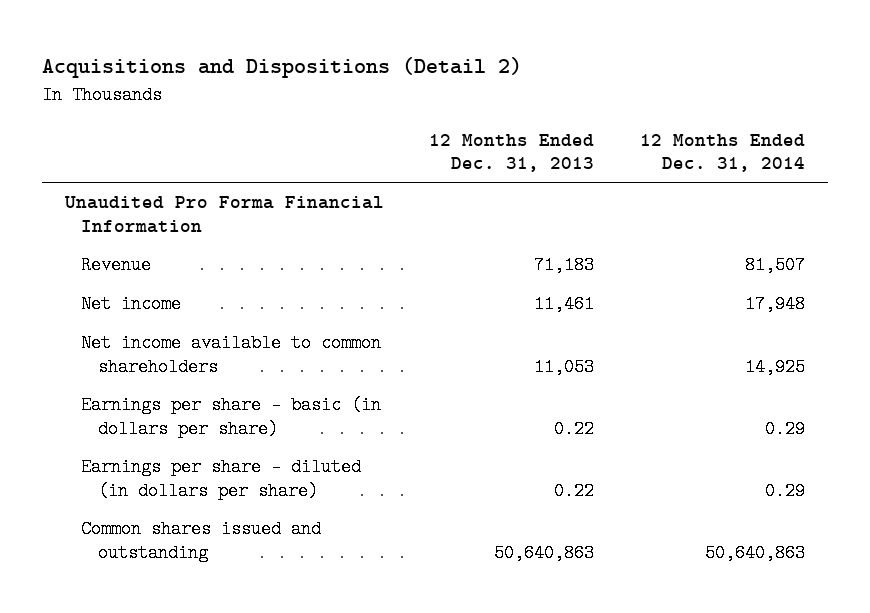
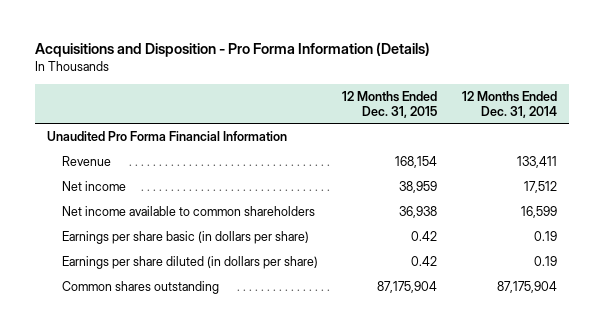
[41,57,522,79] Acquisitions and Dispositions (Detail 2) -> [34,42,430,58] Acquisitions and Disposition - Pro Forma Information (Details)
[429,133,595,172] 12 Months Ended Dec. 31, 2013 -> none
none -> [342,90,438,118] 12 Months Ended Dec. 31, 2015
[744,256,805,275] 81,507 -> [517,155,558,168] 133,411
[744,295,805,314] 17,948 -> [524,180,558,193] 17,512
[744,357,805,376] 14,925 -> [521,205,558,218] 16,599
[81,396,382,438] Earnings per share - basic (in dollars per share) -> [61,230,309,244] Earnings per share basic (in dollars per share)
[764,419,805,438] 0.29 -> [534,230,558,241] 0.19
[81,458,362,500] Earnings per share - diluted (in dollars per share) -> [61,255,318,269] Earnings per share diluted (in dollars per share)
[764,481,805,500] 0.29 -> [534,255,558,266] 0.19
[81,520,322,562] Common shares issued and outstanding -> [61,280,219,294] Common shares outstanding
[704,543,805,562] 50,640,863 -> [497,280,558,293] 87,175,904

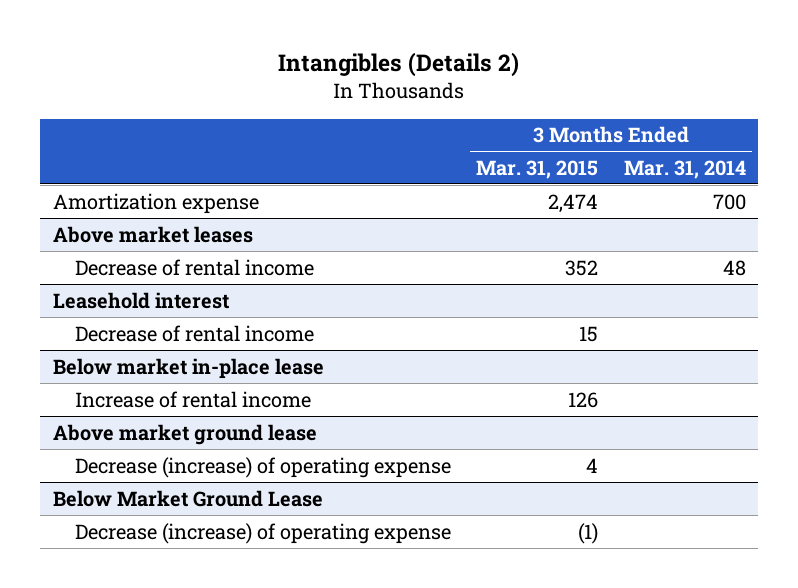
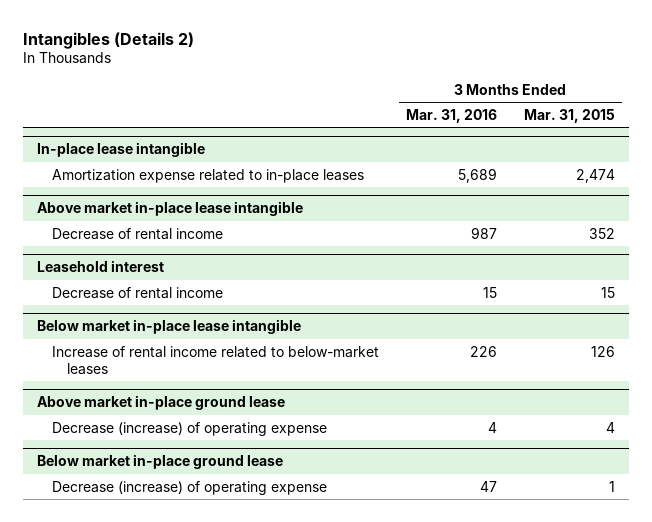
[623,159,746,179] Mar. 31, 2014 -> none
none -> [405,108,497,123] Mar. 31, 2016
none -> [36,142,205,158] In-place lease intangible
[52,192,259,214] Amortization expense -> [51,168,364,183] Amortization expense related to in-place leases
[52,225,253,243] Above market leases -> [36,201,303,217] Above market in-place lease intangible
[52,357,324,379] Below market in-place lease -> [36,319,301,335] Below market in-place lease intangible
[75,390,312,408] Increase of rental income -> [51,345,379,375] Increase of rental income related to below-market leases
[52,423,317,445] Above market ground lease -> [36,395,285,411] Above market in-place ground lease
[52,489,323,507] Below Market Ground Lease -> [36,454,283,470] Below market in-place ground lease
[578,522,599,544] (1) -> [608,480,615,492] 1

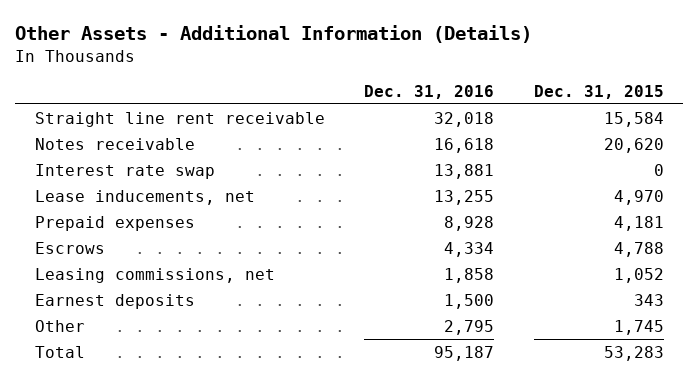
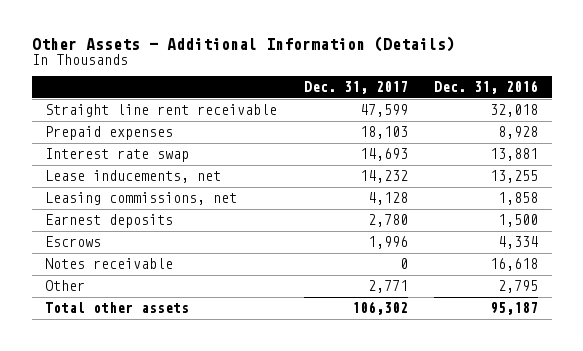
[533,84,664,99] Dec. 31, 2015 -> none
none -> [303,81,408,95] Dec. 31, 2017
[34,215,195,231] Prepaid expenses -> [45,126,174,141] Prepaid expenses
[34,241,105,254] Escrows -> [45,236,102,248] Escrows
[34,137,195,150] Notes receivable -> [45,258,174,270] Notes receivable
[34,345,85,358] Total -> [45,302,190,314] Total other assets

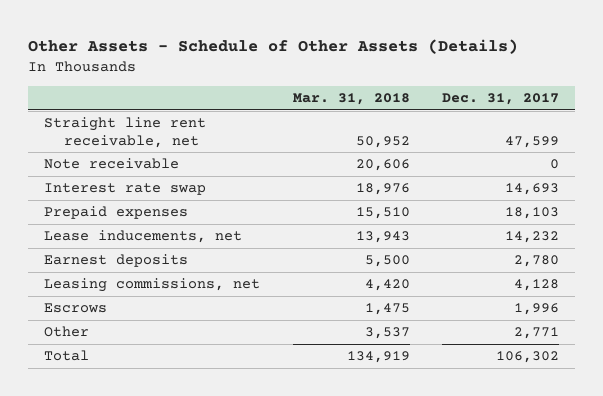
[31,35,455,52] Other Assets - Additional Information (Details) -> [28,39,519,55] Other Assets - Schedule of Other Assets (Details)
[434,80,539,95] Dec. 31, 2016 -> none
none -> [292,93,410,106] Mar. 31, 2018
[45,104,278,118] Straight line rent receivable -> [44,117,207,148] Straight line rent receivable, net
none -> [44,158,180,170] Note receivable
[45,126,174,141] Prepaid expenses -> [44,206,189,220] Prepaid expenses
[45,192,238,206] Leasing commissions, net -> [44,278,261,293] Leasing commissions, net
[45,258,174,270] Notes receivable -> none
[45,302,190,314] Total other assets -> [44,350,90,362] Total

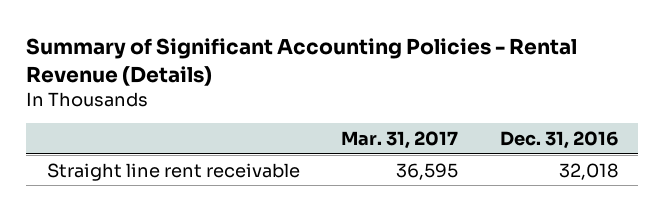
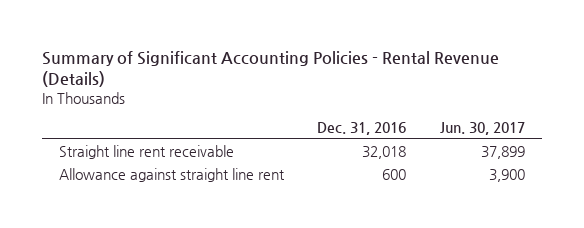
[341,131,459,150] Mar. 31, 2017 -> none
none -> [440,122,526,136] Jun. 30, 2017
none -> [58,168,285,183] Allowance against straight line rent

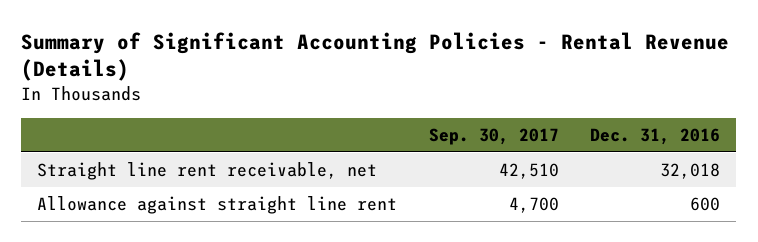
[440,122,526,136] Jun. 30, 2017 -> none
none -> [428,128,559,146] Sep. 30, 2017
[58,145,234,160] Straight line rent receivable -> [37,162,378,181] Straight line rent receivable, net

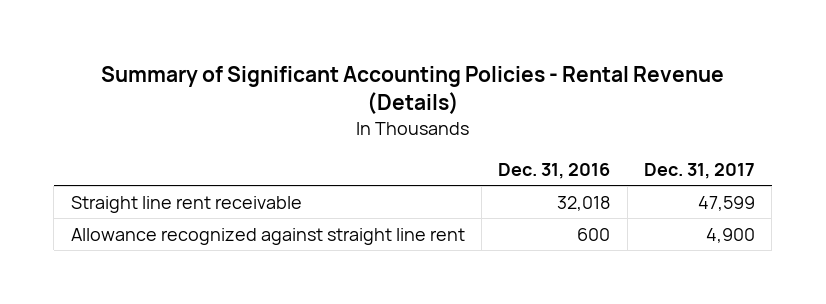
[428,128,559,146] Sep. 30, 2017 -> none
none -> [643,162,755,179] Dec. 31, 2017
[37,162,378,181] Straight line rent receivable, net -> [70,195,302,213] Straight line rent receivable
[37,196,398,215] Allowance against straight line rent -> [70,227,465,245] Allowance recognized against straight line rent

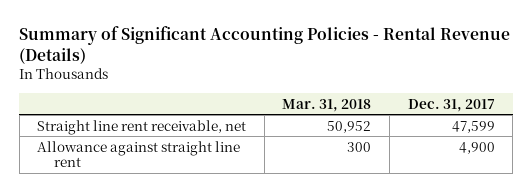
[498,162,611,179] Dec. 31, 2016 -> none
none -> [282,98,372,112] Mar. 31, 2018
[70,195,302,213] Straight line rent receivable -> [37,119,247,135] Straight line rent receivable, net
[70,227,465,245] Allowance recognized against straight line rent -> [37,140,241,168] Allowance against straight line rent

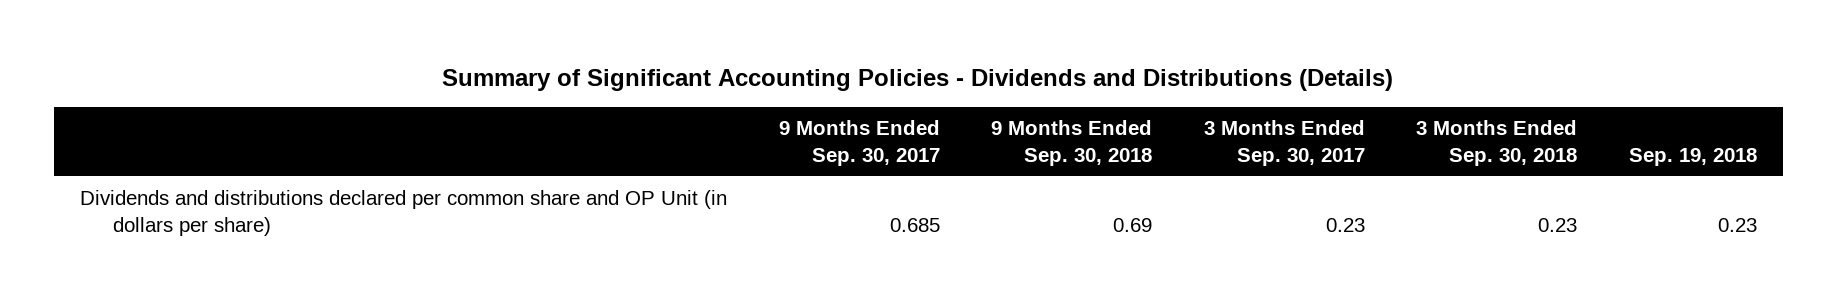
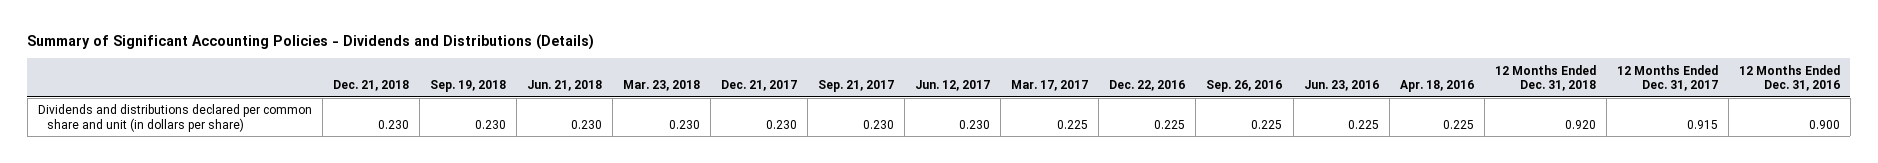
[778,120,940,166] 9 Months Ended Sep. 30, 2017 -> none
[991,120,1153,166] 9 Months Ended Sep. 30, 2018 -> none
[1203,120,1365,166] 3 Months Ended Sep. 30, 2017 -> none
[1416,120,1578,166] 3 Months Ended Sep. 30, 2018 -> none
none -> [332,80,409,92] Dec. 21, 2018
none -> [526,80,602,92] Jun. 21, 2018
none -> [623,80,701,92] Mar. 23, 2018
none -> [721,80,798,92] Dec. 21, 2017
none -> [818,80,895,93] Sep. 21, 2017
none -> [915,80,991,92] Jun. 12, 2017
none -> [1011,80,1089,92] Mar. 17, 2017
none -> [1109,80,1186,92] Dec. 22, 2016
none -> [1206,80,1283,93] Sep. 26, 2016
none -> [1303,80,1379,92] Jun. 23, 2016
none -> [1399,80,1474,93] Apr. 18, 2016
none -> [1494,64,1596,92] 12 Months Ended Dec. 31, 2018
none -> [1616,64,1718,92] 12 Months Ended Dec. 31, 2017
none -> [1738,64,1840,92] 12 Months Ended Dec. 31, 2016
[80,189,728,236] Dividends and distributions declared per common share and OP Unit (in dollars per share) -> [37,104,312,132] Dividends and distributions declared per common share and unit (in dollars per share)
[1717,217,1757,232] 0.23 -> [474,119,506,129] 0.230

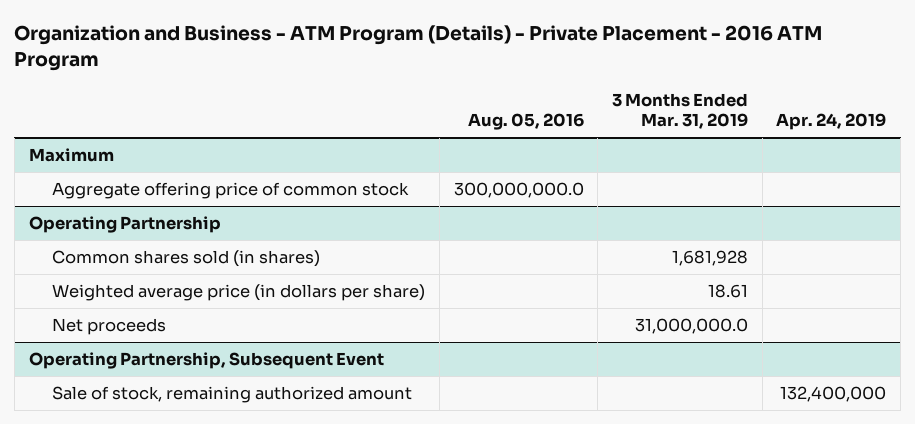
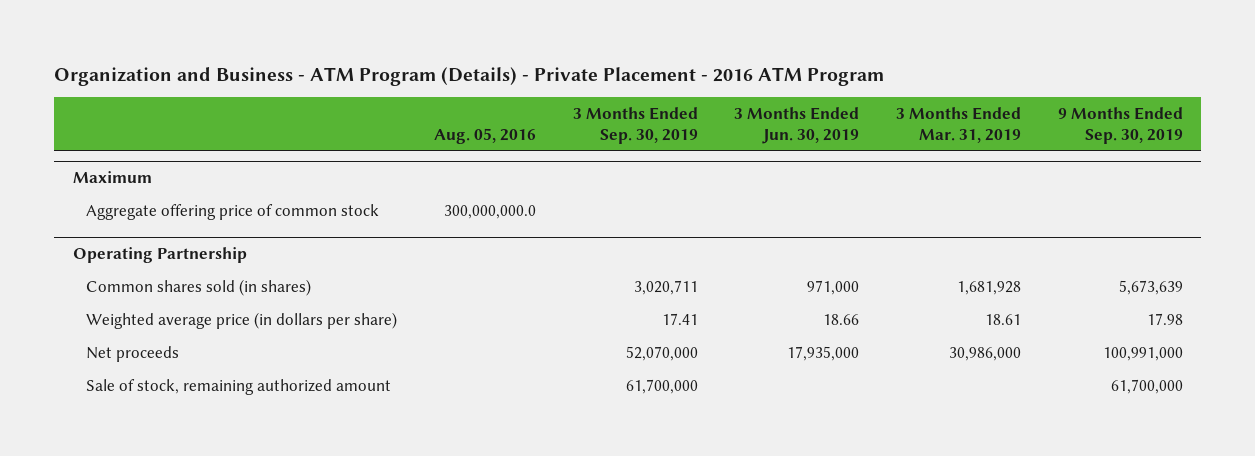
[776,113,887,131] Apr. 24, 2019 -> none
none -> [572,107,698,144] 3 Months Ended Sep. 30, 2019
none -> [734,107,860,144] 3 Months Ended Jun. 30, 2019
none -> [1057,107,1183,144] 9 Months Ended Sep. 30, 2019
[28,351,384,369] Operating Partnership, Subsequent Event -> none
[635,317,749,334] 31,000,000.0 -> [948,346,1021,361] 30,986,000

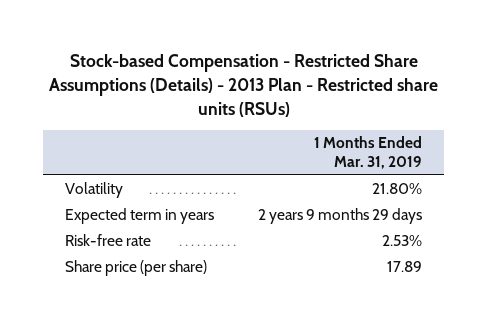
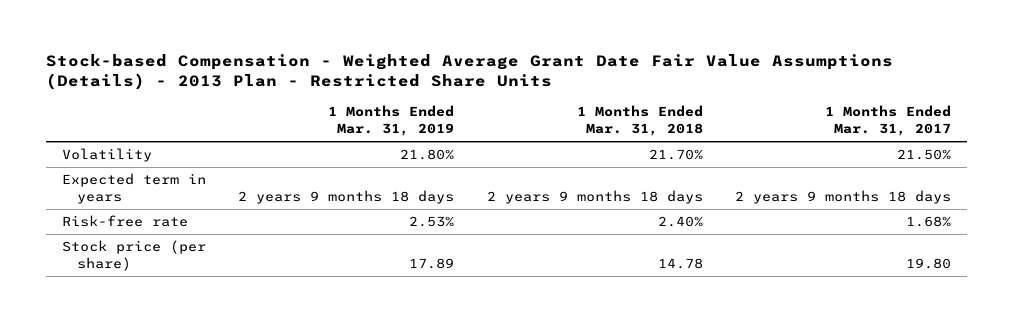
[48,53,438,117] Stock-based Compensation - Restricted Share Assumptions (Details) - 2013 Plan - Restricted share units (RSUs) -> [45,53,893,91] Stock-based Compensation - Weighted Average Grant Date Fair Value Assumptions (Details) - 2013 Plan - Restricted Share Units
none -> [576,105,703,137] 1 Months Ended Mar. 31, 2018
none -> [824,105,951,137] 1 Months Ended Mar. 31, 2017
[258,207,423,224] 2 years 9 months 29 days -> [238,189,455,204] 2 years 9 months 18 days
[65,259,208,276] Share price (per share) -> [61,239,206,271] Stock price (per share)

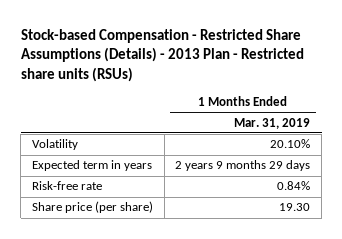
[45,53,893,91] Stock-based Compensation - Weighted Average Grant Date Fair Value Assumptions (Details) - 2013 Plan - Restricted Share Units -> [20,29,304,82] Stock-based Compensation - Restricted Share Assumptions (Details) - 2013 Plan - Restricted share units (RSUs)
[576,105,703,137] 1 Months Ended Mar. 31, 2018 -> none
[824,105,951,137] 1 Months Ended Mar. 31, 2017 -> none
[400,148,455,160] 21.80% -> [270,139,311,149] 20.10%
[238,189,455,204] 2 years 9 months 18 days -> [175,160,311,172] 2 years 9 months 29 days
[409,215,455,227] 2.53% -> [277,181,311,191] 0.84%
[61,239,206,271] Stock price (per share) -> [31,201,153,214] Share price (per share)
[409,257,455,269] 17.89 -> [279,203,311,212] 19.30

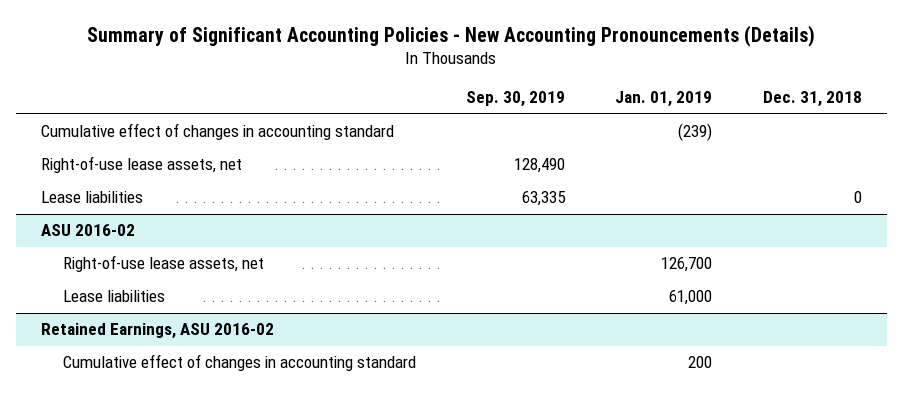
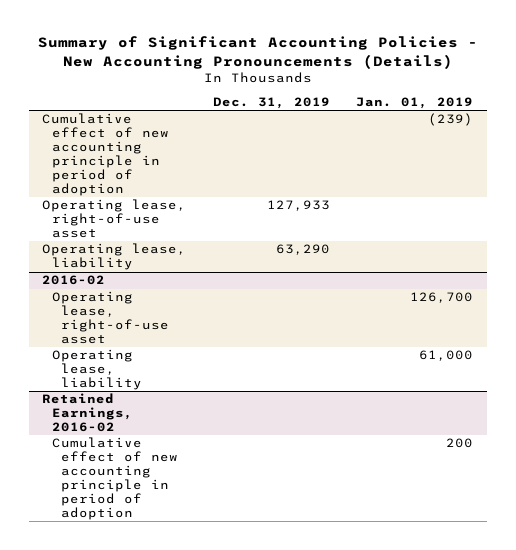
[466,91,566,108] Sep. 30, 2019 -> none
[762,91,862,108] Dec. 31, 2018 -> none
none -> [212,96,330,109] Dec. 31, 2019
[40,123,394,141] Cumulative effect of changes in accounting standard -> [42,113,169,196] Cumulative effect of new accounting principle in period of adoption
[40,156,242,174] Right-of-use lease assets, net -> [42,199,187,239] Operating lease, right-of-use asset
[40,191,143,204] Lease liabilities -> [42,243,187,271] Operating lease, liability
[40,224,135,237] ASU 2016-02 -> [42,275,106,286] 2016-02
[63,255,265,273] Right-of-use lease assets, net -> [51,291,169,344] Operating lease, right-of-use asset
[63,290,166,303] Lease liabilities -> [51,349,142,391] Operating lease, liability
[40,323,274,340] Retained Earnings, ASU 2016-02 -> [42,393,133,433] Retained Earnings, 2016-02
[63,354,417,372] Cumulative effect of changes in accounting standard -> [51,437,178,520] Cumulative effect of new accounting principle in period of adoption

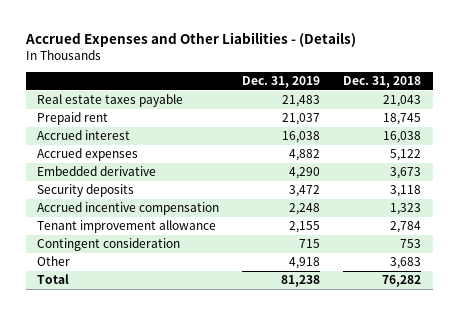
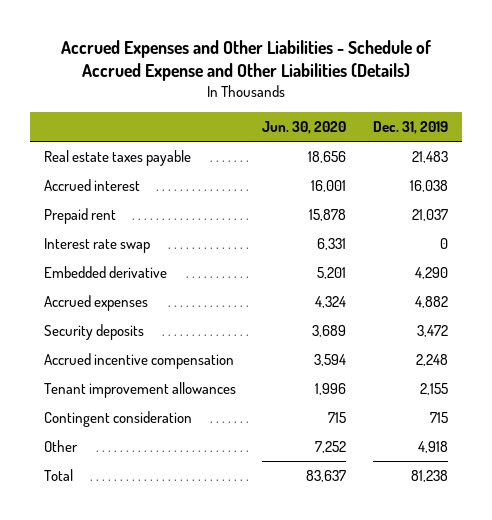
[24,32,356,48] Accrued Expenses and Other Liabilities - (Details) -> [60,39,431,81] Accrued Expenses and Other Liabilities - Schedule of Accrued Expense and Other Liabilities (Details)
[343,76,422,89] Dec. 31, 2018 -> none
none -> [262,121,347,135] Jun. 30, 2020
[37,112,109,126] Prepaid rent -> [43,208,116,225] Prepaid rent
none -> [43,238,150,254] Interest rate swap
[37,148,139,162] Accrued expenses -> [43,295,148,312] Accrued expenses
[37,220,217,234] Tenant improvement allowance -> [43,382,236,399] Tenant improvement allowances

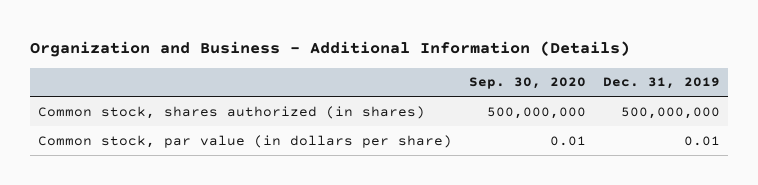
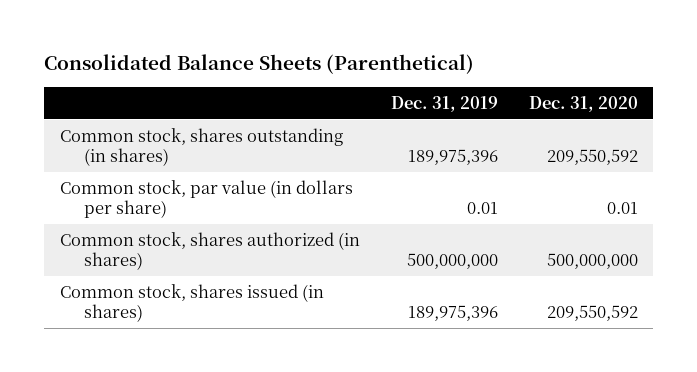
[29,40,630,57] Organization and Business - Additional Information (Details) -> [44,54,475,75] Consolidated Balance Sheets (Parenthetical)
[469,77,587,90] Sep. 30, 2020 -> none
none -> [528,95,638,112] Dec. 31, 2020
none -> [59,128,343,166] Common stock, shares outstanding (in shares)
[38,105,426,119] Common stock, shares authorized (in shares) -> [59,232,360,270] Common stock, shares authorized (in shares)
none -> [59,284,324,322] Common stock, shares issued (in shares)

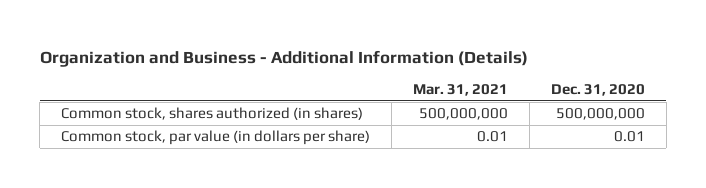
[44,54,475,75] Consolidated Balance Sheets (Parenthetical) -> [39,49,528,67] Organization and Business - Additional Information (Details)
[390,95,498,112] Dec. 31, 2019 -> none
none -> [412,83,508,96] Mar. 31, 2021
[59,128,343,166] Common stock, shares outstanding (in shares) -> none
[59,284,324,322] Common stock, shares issued (in shares) -> none
[59,180,353,218] Common stock, par value (in dollars per share) -> [61,130,371,146] Common stock, par value (in dollars per share)

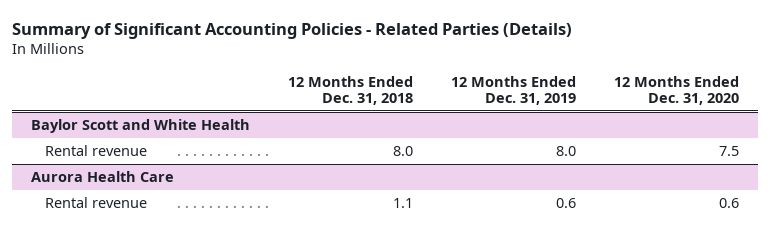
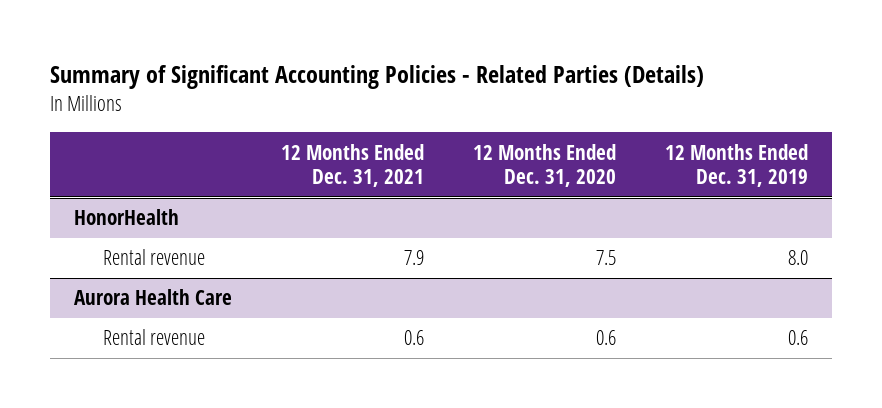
[288,75,414,106] 12 Months Ended Dec. 31, 2018 -> none
none -> [281,143,425,188] 12 Months Ended Dec. 31, 2021
[31,118,251,133] Baylor Scott and White Health -> [74,209,180,226] HonorHealth

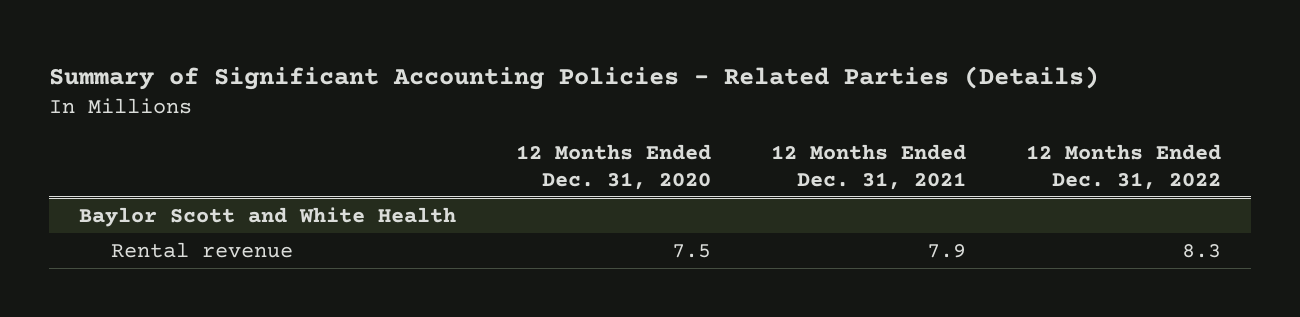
[664,143,808,188] 12 Months Ended Dec. 31, 2019 -> none
none -> [1026,144,1222,190] 12 Months Ended Dec. 31, 2022
[74,209,180,226] HonorHealth -> [79,206,457,227] Baylor Scott and White Health
[74,289,233,306] Aurora Health Care -> none
[103,329,206,346] Rental revenue -> none

